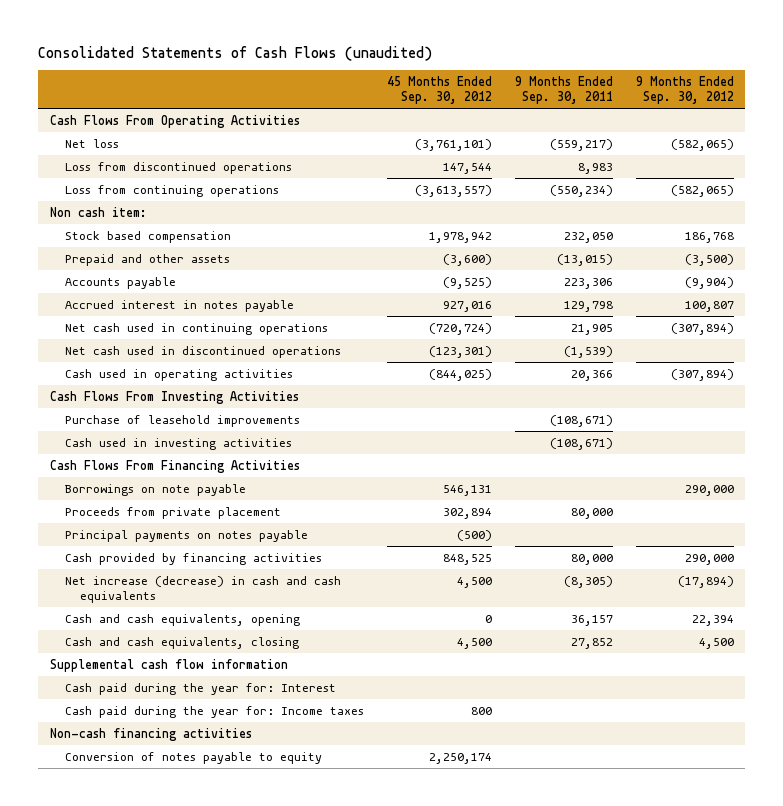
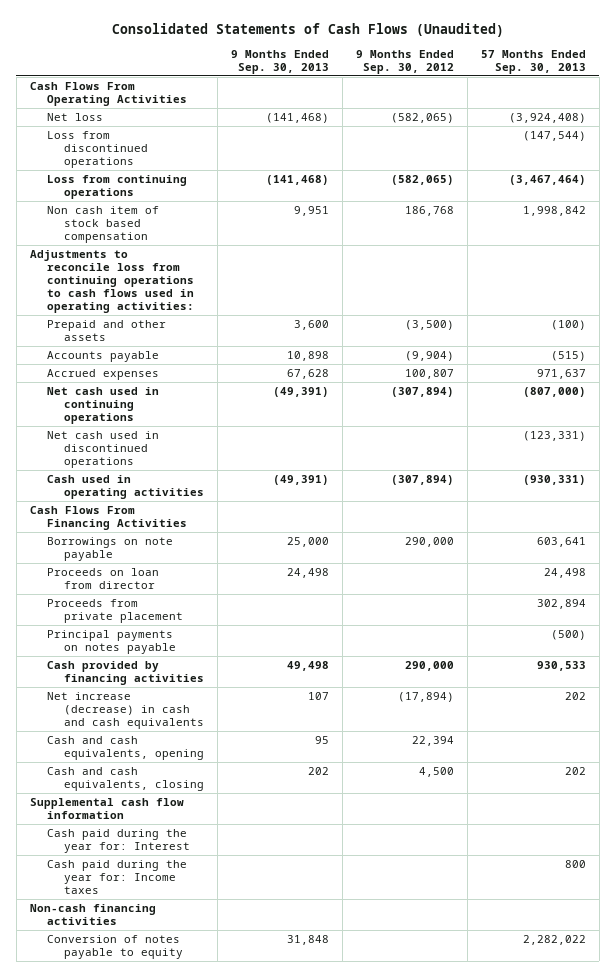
[38,45,433,61] Consolidated Statements of Cash Flows (unaudited) -> [111,22,504,37] Consolidated Statements of Cash Flows (Unaudited)
[386,76,492,105] 45 Months Ended Sep. 30, 2012 -> none
[514,76,613,105] 9 Months Ended Sep. 30, 2011 -> none
none -> [231,49,330,74] 9 Months Ended Sep. 30, 2013
none -> [480,49,586,74] 57 Months Ended Sep. 30, 2013
[49,206,147,217] Non cash item: -> none
[64,230,231,243] Stock based compensation -> [46,205,159,244] Non cash item of stock based compensation
none -> [29,249,194,314] Adjustments to reconcile loss from continuing operations to cash flows used in operating activities:
[64,299,294,312] Accrued interest in notes payable -> [46,368,159,380] Accrued expenses
[49,390,299,404] Cash Flows From Investing Activities -> none
[64,414,300,427] Purchase of leasehold improvements -> none
[64,437,292,450] Cash used in investing activities -> none
none -> [46,567,159,590] Proceeds on loan from director

